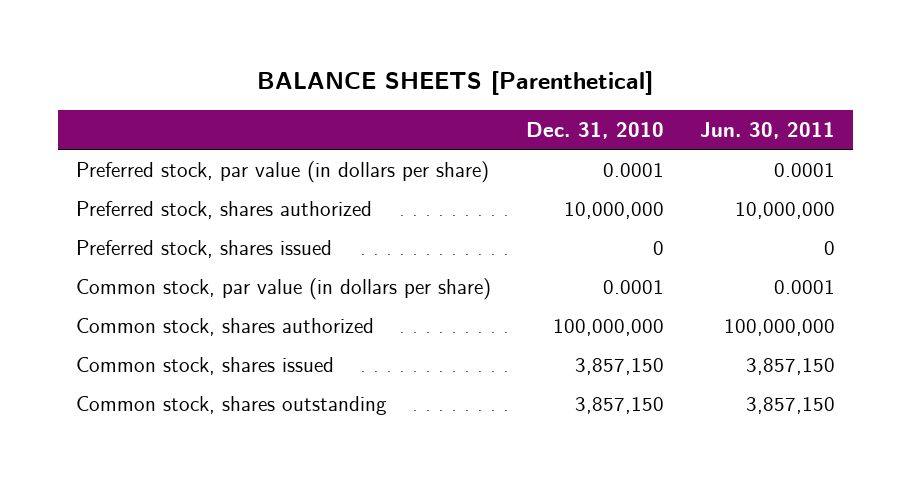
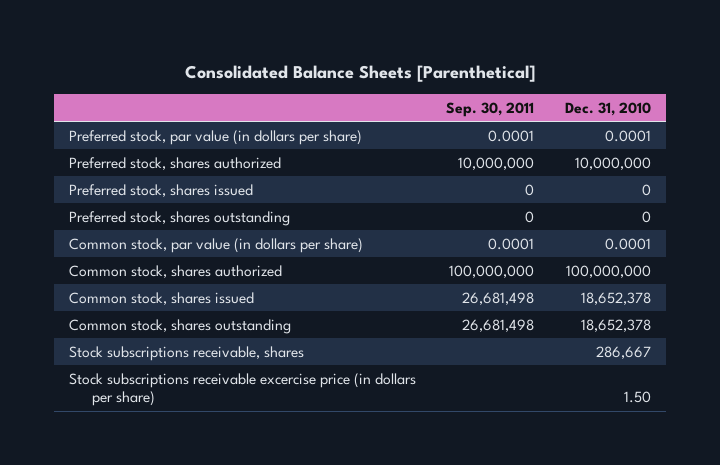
[257,71,654,96] BALANCE SHEETS [Parenthetical] -> [184,65,535,83] Consolidated Balance Sheets [Parenthetical]
[700,121,836,139] Jun. 30, 2011 -> none
none -> [446,101,535,117] Sep. 30, 2011
none -> [69,210,291,226] Preferred stock, shares outstanding
[575,357,665,375] 3,857,150 -> [580,291,651,305] 18,652,378
[575,396,665,414] 3,857,150 -> [580,318,651,332] 18,652,378
none -> [69,345,305,361] Stock subscriptions receivable, shares
none -> [69,372,417,406] Stock subscriptions receivable excercise price (in dollars per share)

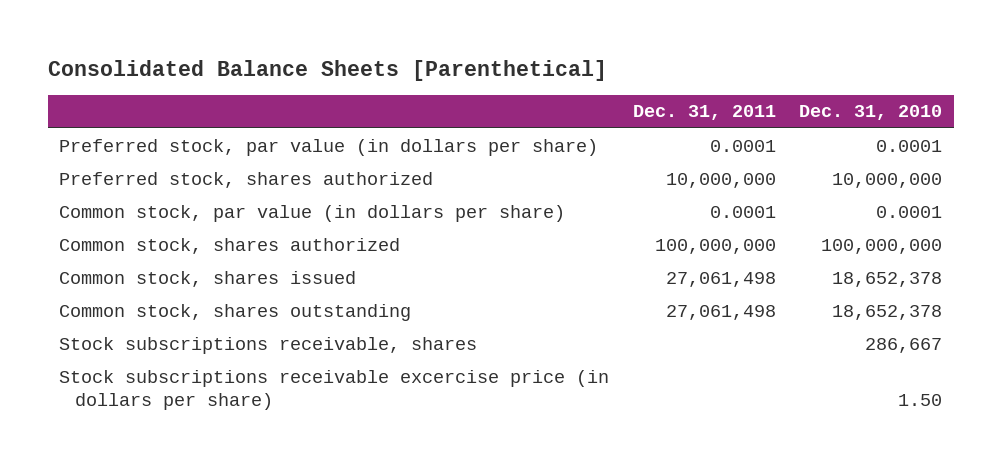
[446,101,535,117] Sep. 30, 2011 -> none
none -> [632,105,776,121] Dec. 31, 2011
[69,183,254,197] Preferred stock, shares issued -> none
[69,210,291,226] Preferred stock, shares outstanding -> none

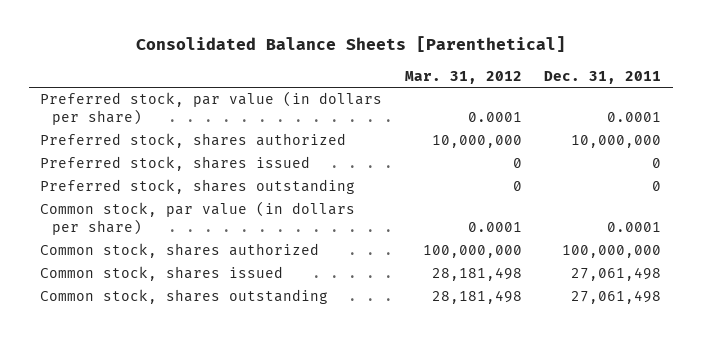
[799,105,943,121] Dec. 31, 2010 -> none
none -> [404,70,522,84] Mar. 31, 2012
none -> [40,156,311,172] Preferred stock, shares issued
none -> [40,179,356,195] Preferred stock, shares outstanding
[59,336,478,354] Stock subscriptions receivable, shares -> none
[59,369,610,411] Stock subscriptions receivable excercise price (in dollars per share) -> none

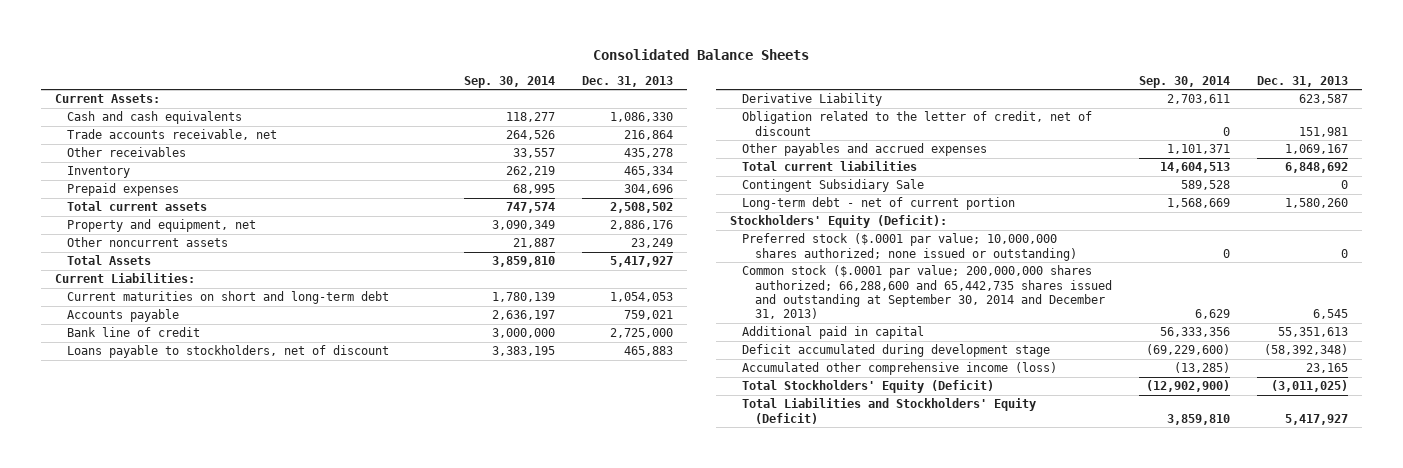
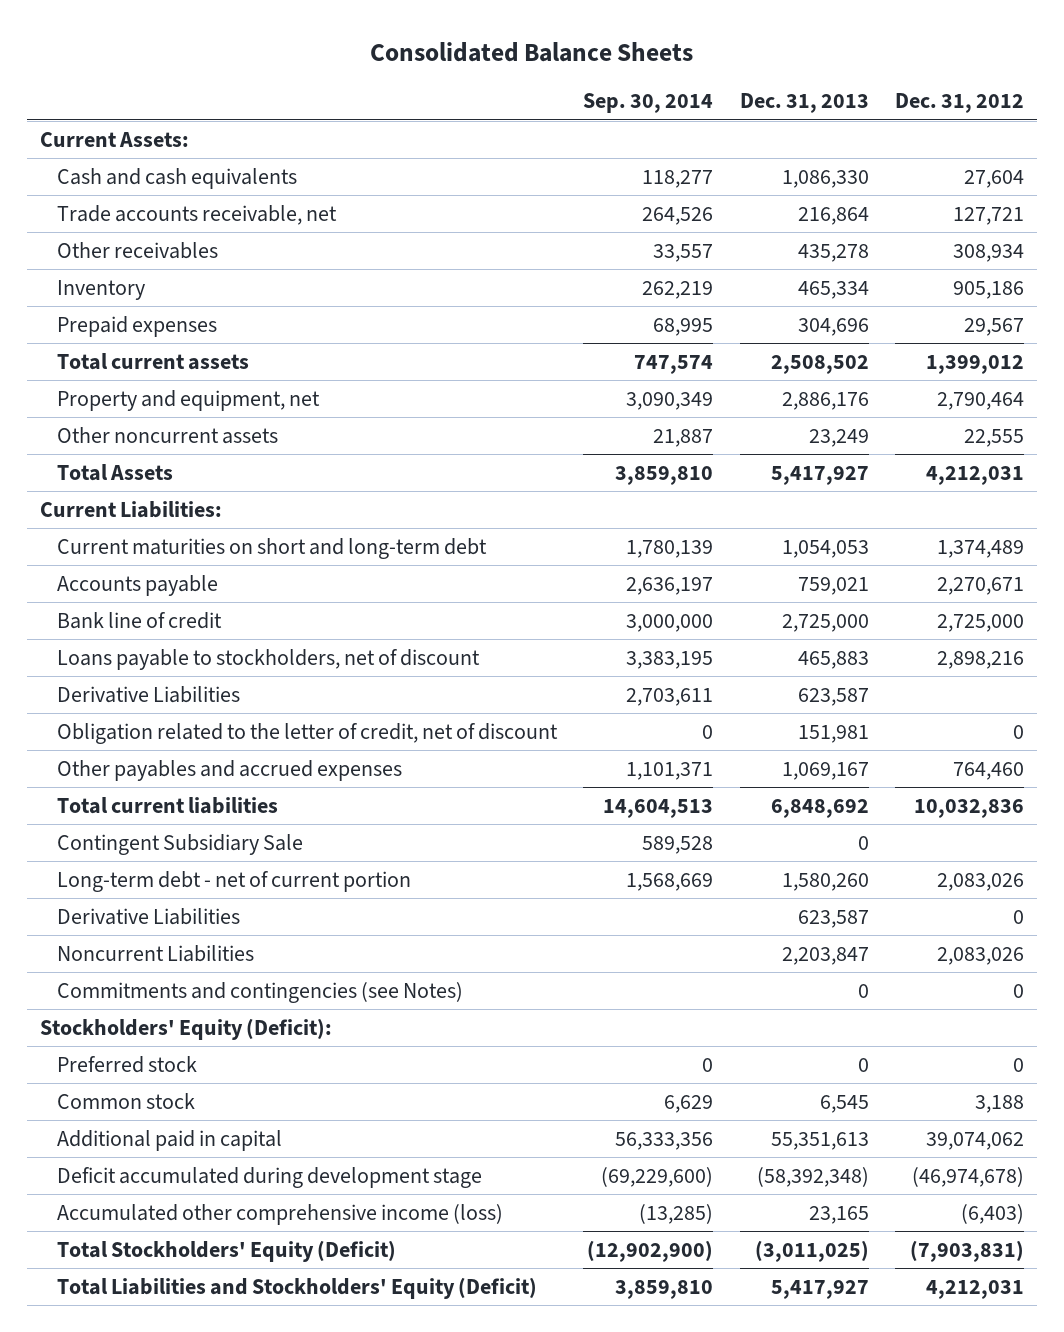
none -> [894,93,1024,114] Dec. 31, 2012
[742,93,883,107] Derivative Liability -> [57,685,241,703] Derivative Liabilities
none -> [57,907,241,925] Derivative Liabilities
none -> [57,944,255,962] Noncurrent Liabilities
none -> [57,981,464,1003] Commitments and contingencies (see Notes)
[742,233,1077,261] Preferred stock ($.0001 par value; 10,000,000 shares authorized; none issued or outstanding) -> [57,1055,198,1073] Preferred stock
[742,265,1112,320] Common stock ($.0001 par value; 200,000,000 shares authorized; 66,288,600 and 65,442,735 shares issued and outstanding at September 30, 2014 and December 31, 2013) -> [57,1092,196,1109] Common stock

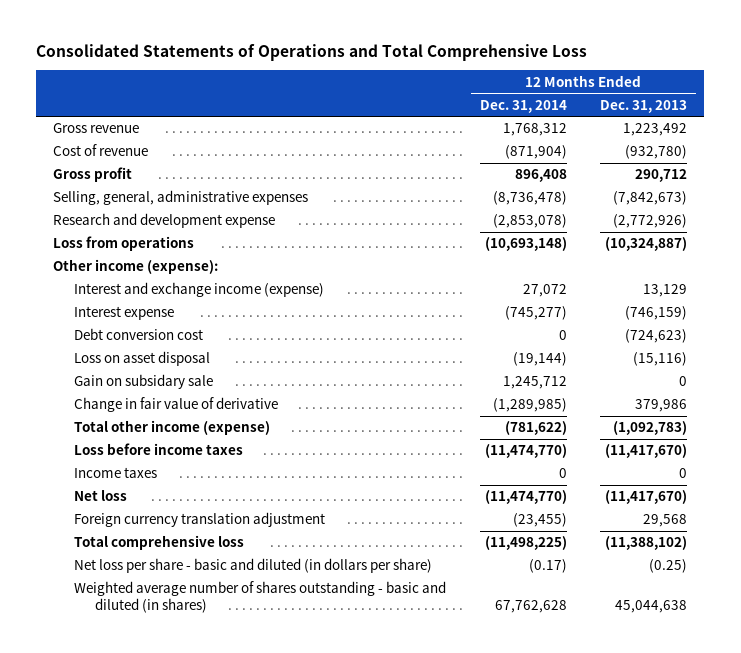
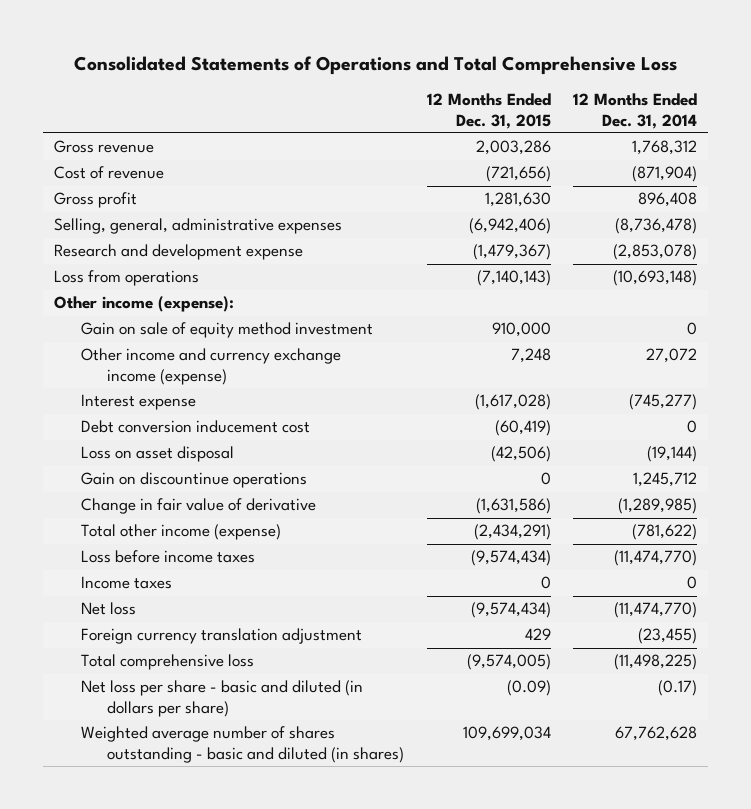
[600,99,688,113] Dec. 31, 2013 -> none
none -> [426,93,551,129] 12 Months Ended Dec. 31, 2015
none -> [80,322,373,339] Gain on sale of equity method investment
[74,282,325,298] Interest and exchange income (expense) -> [80,348,341,385] Other income and currency exchange income (expense)
[74,328,204,341] Debt conversion cost -> [80,420,310,434] Debt conversion inducement cost
[74,374,214,390] Gain on subsidary sale -> [80,472,307,489] Gain on discountinue operations

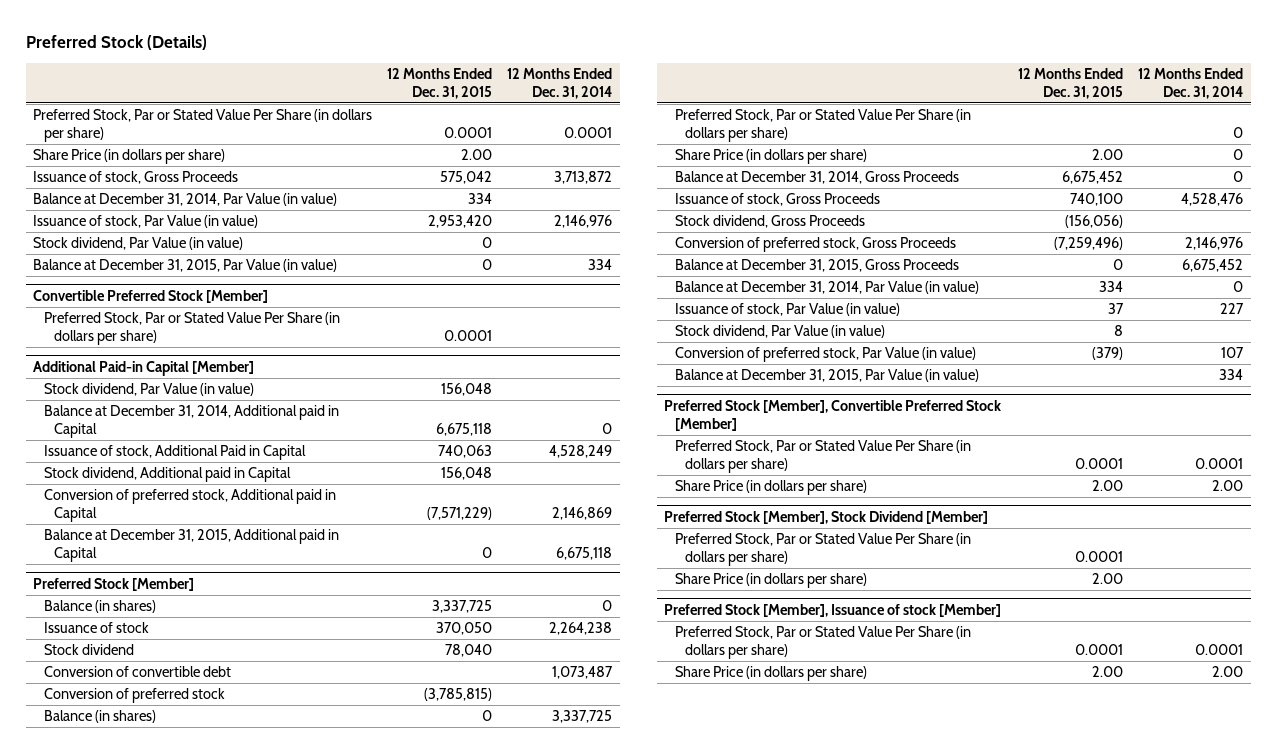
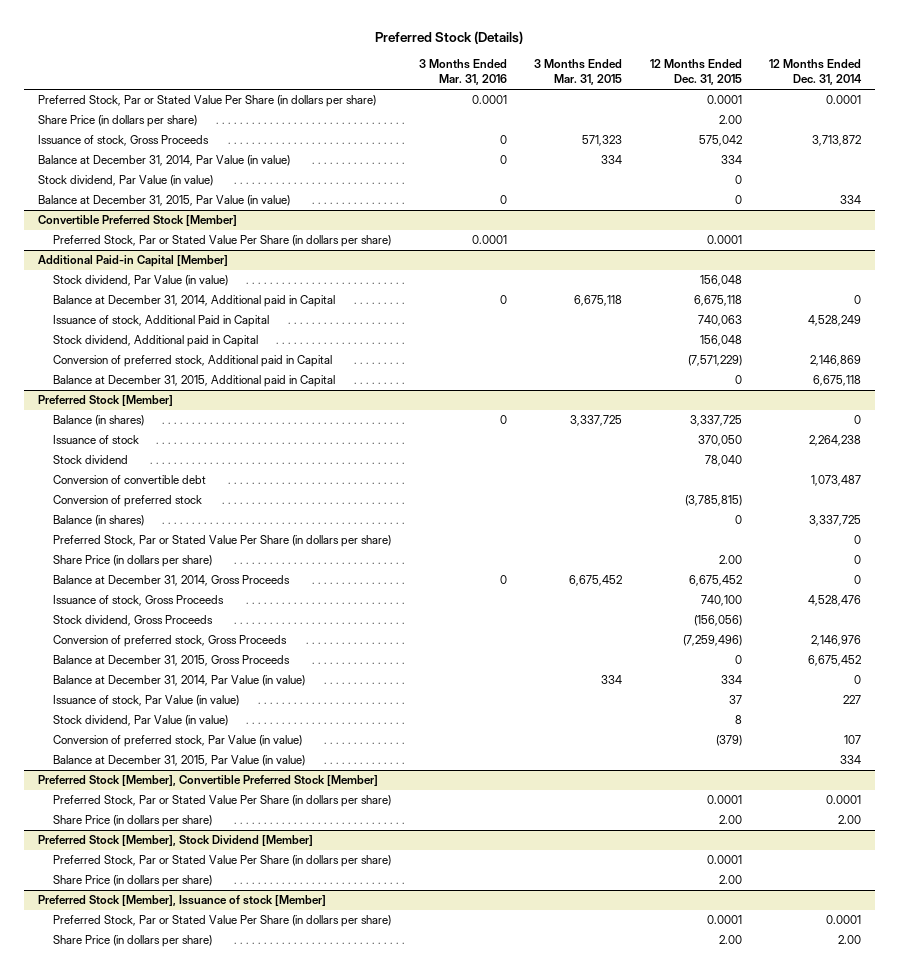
none -> [418,59,507,86] 3 Months Ended Mar. 31, 2016
none -> [534,59,623,86] 3 Months Ended Mar. 31, 2015
[33,215,259,229] Issuance of stock, Par Value (in value) -> none

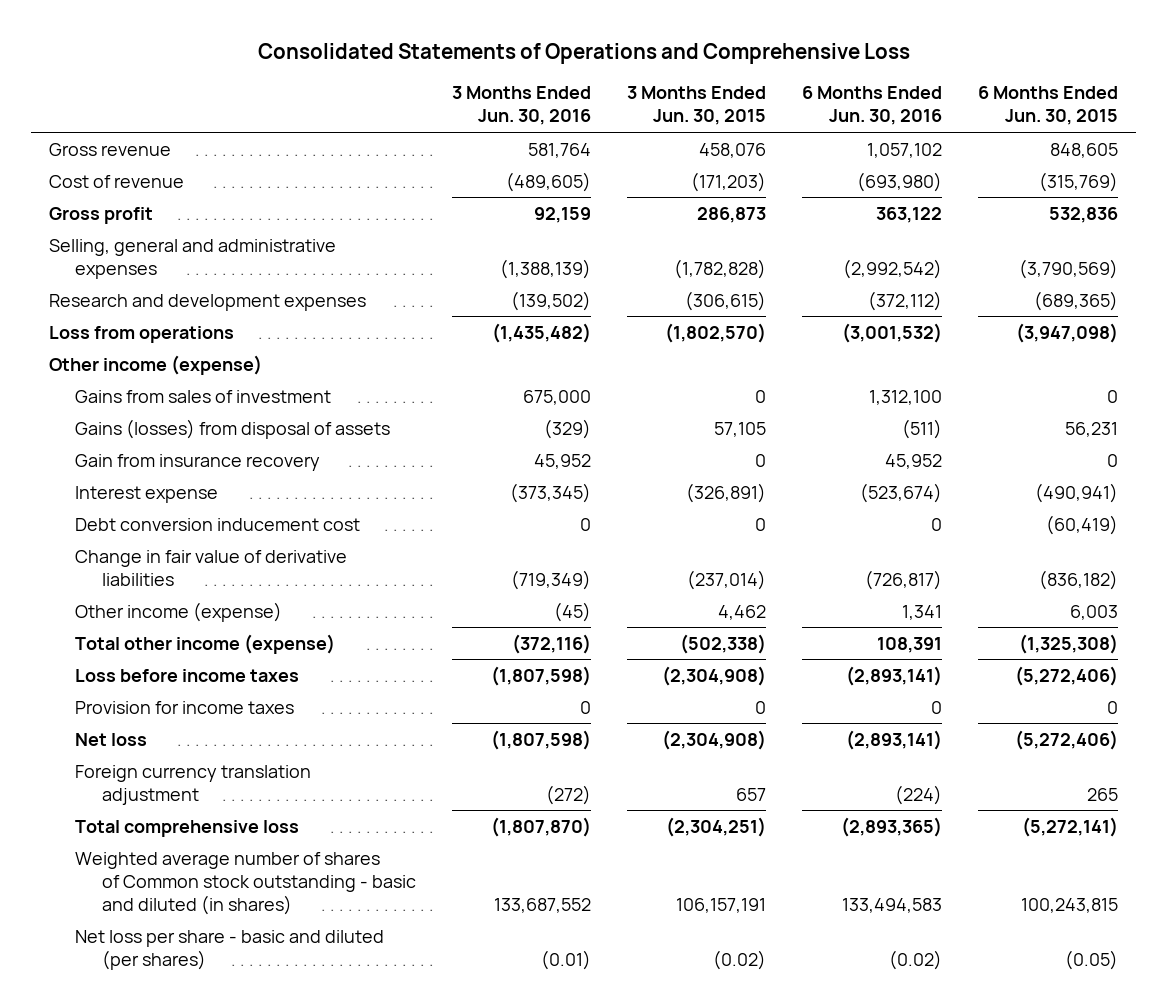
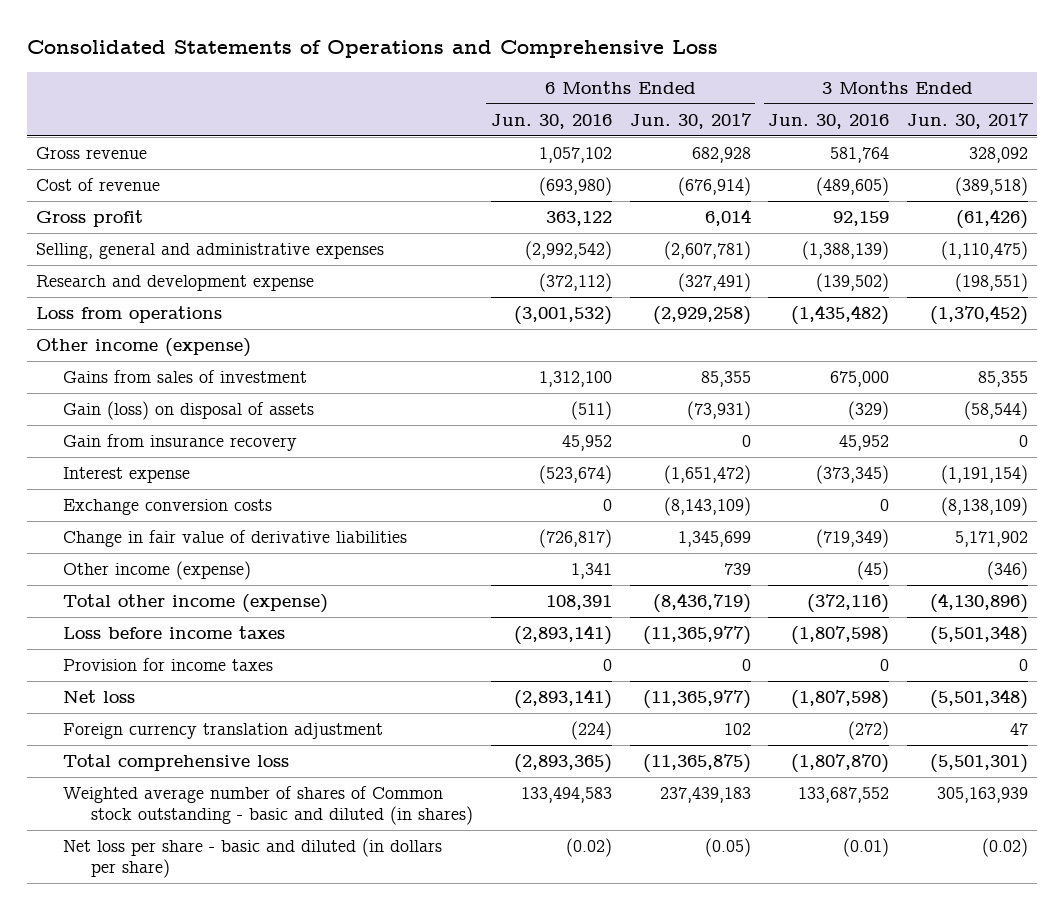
[626,86,766,126] 3 Months Ended Jun. 30, 2015 -> none
[977,86,1118,126] 6 Months Ended Jun. 30, 2015 -> none
none -> [629,112,752,129] Jun. 30, 2017
none -> [907,112,1030,129] Jun. 30, 2017
[49,293,367,311] Research and development expenses -> [36,274,315,291] Research and development expense
[75,418,391,439] Gains (losses) from disposal of assets -> [63,400,315,420] Gain (loss) on disposal of assets
[75,517,361,531] Debt conversion inducement cost -> [63,498,273,515] Exchange conversion costs
[75,929,385,970] Net loss per share - basic and diluted (per shares) -> [63,837,443,878] Net loss per share - basic and diluted (in dollars per share)

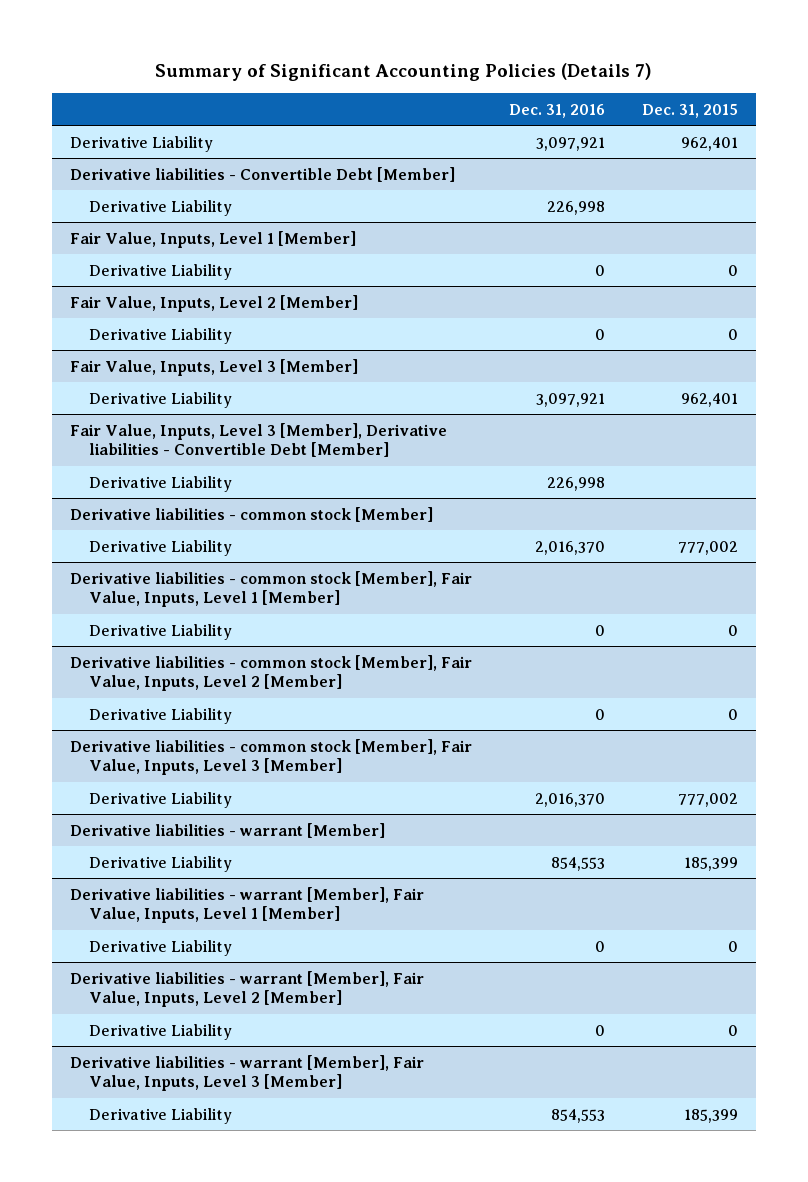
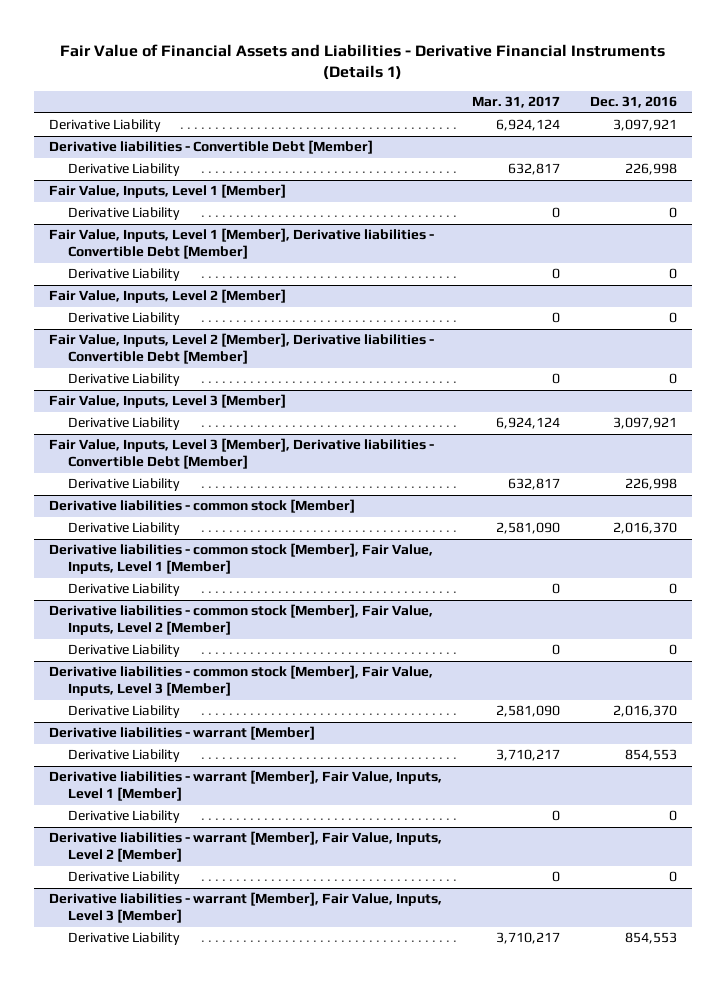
[155,62,653,81] Summary of Significant Accounting Policies (Details 7) -> [60,43,666,81] Fair Value of Financial Assets and Liabilities - Derivative Financial Instruments (Details 1)
[641,103,738,118] Dec. 31, 2015 -> none
none -> [472,96,561,109] Mar. 31, 2017
none -> [49,228,435,260] Fair Value, Inputs, Level 1 [Member], Derivative liabilities - Convertible Debt [Member]
none -> [67,268,180,282] Derivative Liability
none -> [49,333,435,365] Fair Value, Inputs, Level 2 [Member], Derivative liabilities - Convertible Debt [Member]
none -> [67,373,180,387] Derivative Liability

